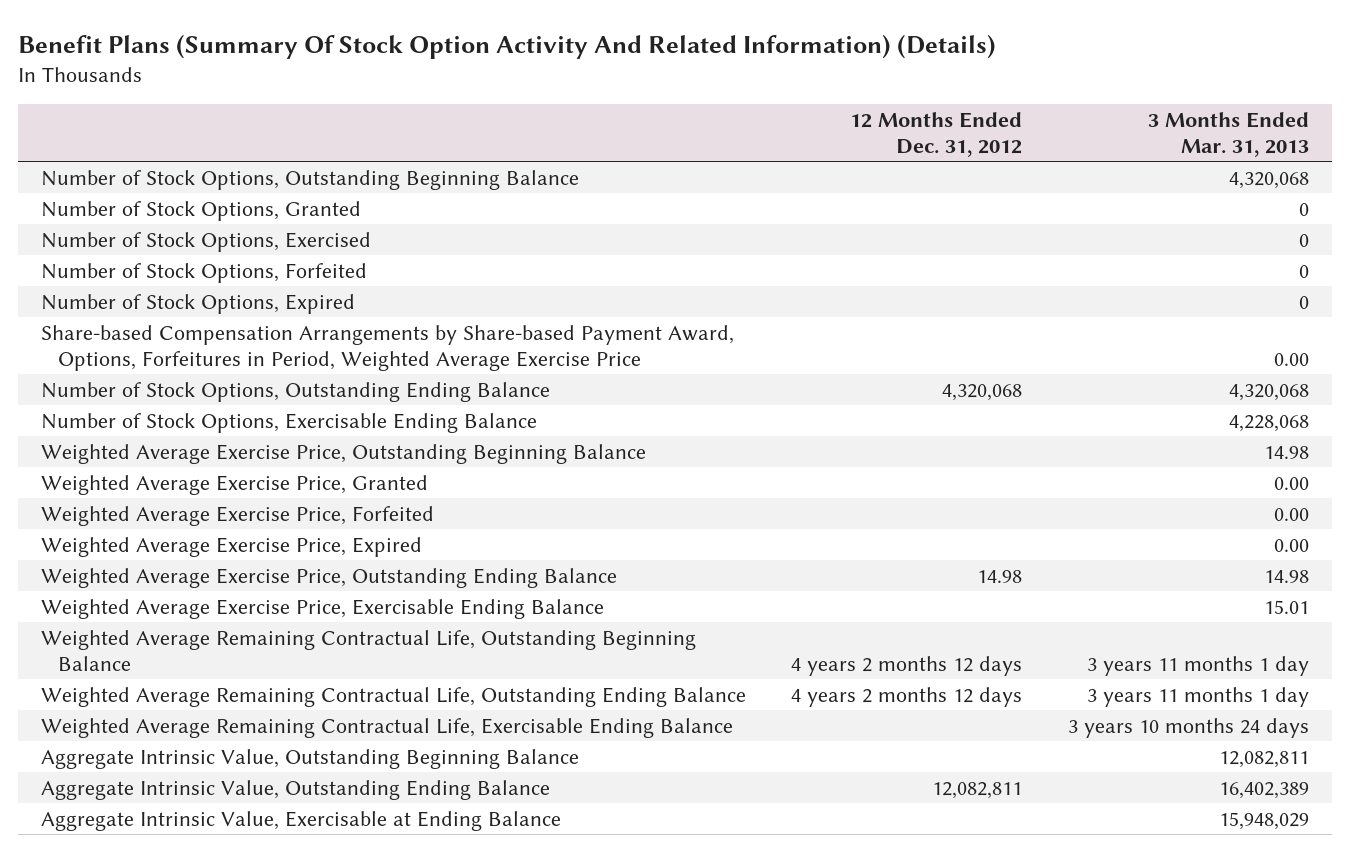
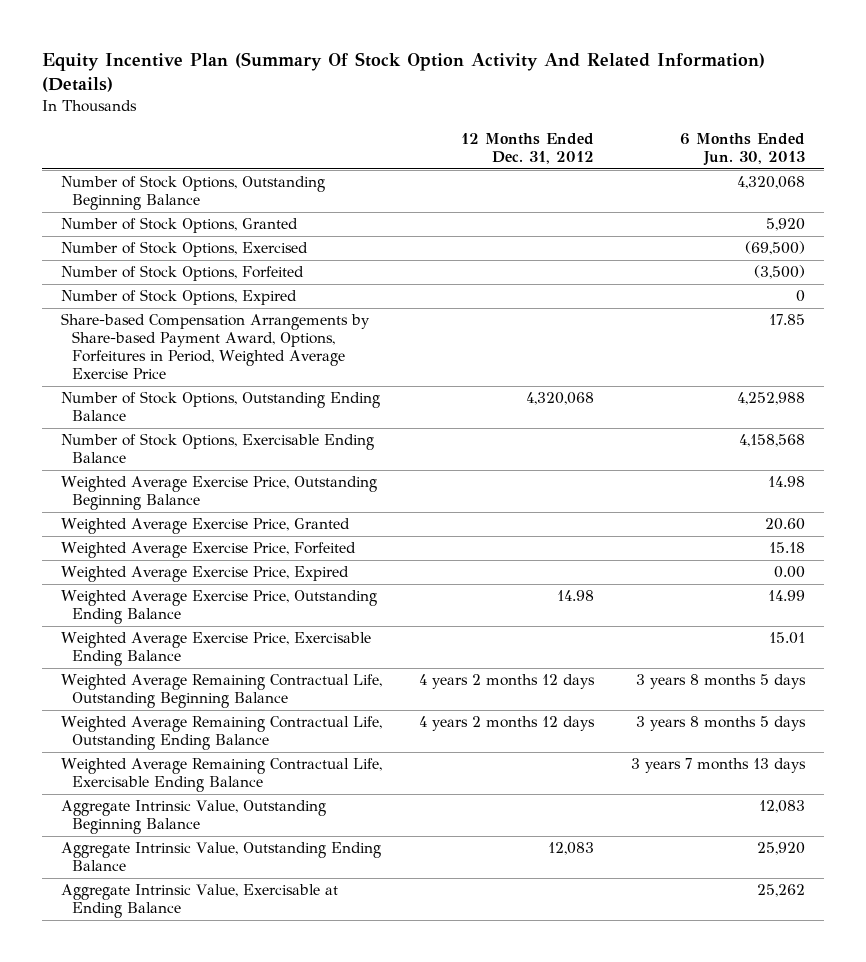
[18,33,997,59] Benefit Plans (Summary Of Stock Option Activity And Related Information) (Details) -> [42,52,766,93] Equity Incentive Plan (Summary Of Stock Option Activity And Related Information) (Details)
[1147,111,1309,157] 3 Months Ended Mar. 31, 2013 -> none
none -> [680,133,806,167] 6 Months Ended Jun. 30, 2013
[932,781,1023,799] 12,082,811 -> [547,842,594,856] 12,083

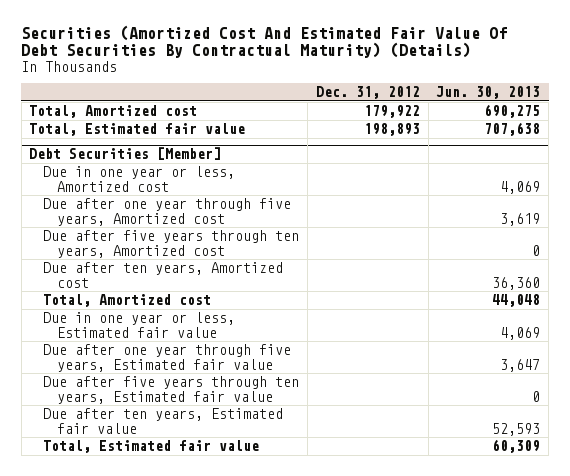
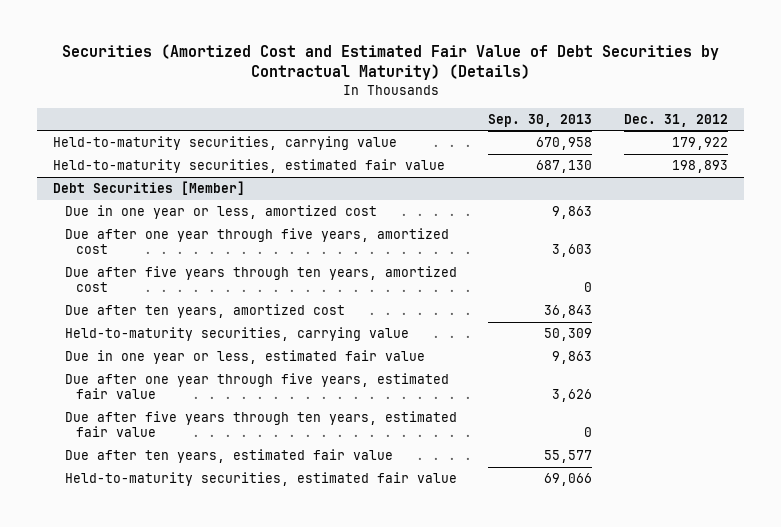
[21,24,508,59] Securities (Amortized Cost And Estimated Fair Value Of Debt Securities By Contractual Maturity) (Details) -> [61,44,719,81] Securities (Amortized Cost and Estimated Fair Value of Debt Securities by Contractual Maturity) (Details)
[436,86,541,100] Jun. 30, 2013 -> none
none -> [488,113,593,127] Sep. 30, 2013
[29,105,198,119] Total, Amortized cost -> [53,136,398,151] Held-to-maturity securities, carrying value
[29,123,246,137] Total, Estimated fair value -> [53,159,446,174] Held-to-maturity securities, estimated fair value
[43,166,236,192] Due in one year or less, Amortized cost -> [64,205,377,220] Due in one year or less, amortized cost
[43,198,292,226] Due after one year through five years, Amortized cost -> [64,228,449,255] Due after one year through five years, amortized cost
[43,230,300,258] Due after five years through ten years, Amortized cost -> [64,266,457,293] Due after five years through ten years, amortized cost
[43,262,284,288] Due after ten years, Amortized cost -> [64,304,345,319] Due after ten years, amortized cost
[43,294,212,308] Total, Amortized cost -> [64,327,409,342] Held-to-maturity securities, carrying value
[43,312,236,338] Due in one year or less, Estimated fair value -> [64,350,425,365] Due in one year or less, estimated fair value
[43,344,292,372] Due after one year through five years, Estimated fair value -> [64,373,449,400] Due after one year through five years, estimated fair value
[43,376,300,404] Due after five years through ten years, Estimated fair value -> [64,411,457,438] Due after five years through ten years, estimated fair value
[43,408,284,434] Due after ten years, Estimated fair value -> [64,449,393,464] Due after ten years, estimated fair value
[43,440,260,454] Total, Estimated fair value -> [64,472,457,487] Held-to-maturity securities, estimated fair value

